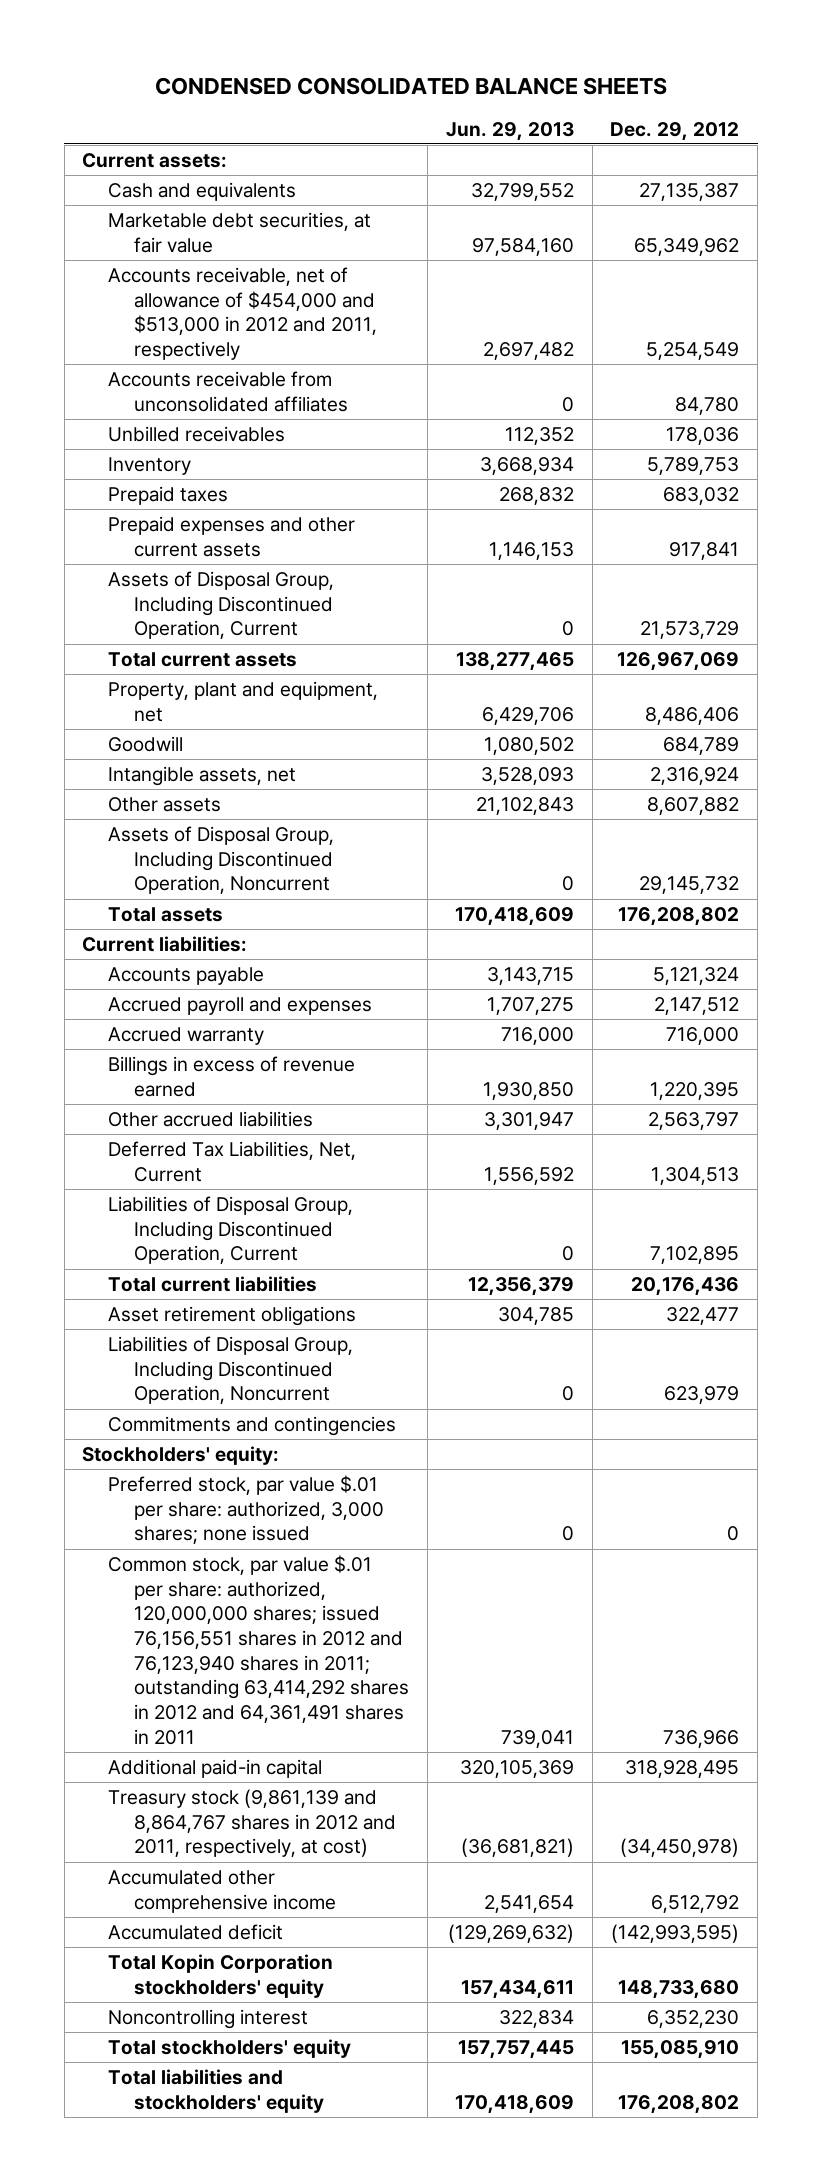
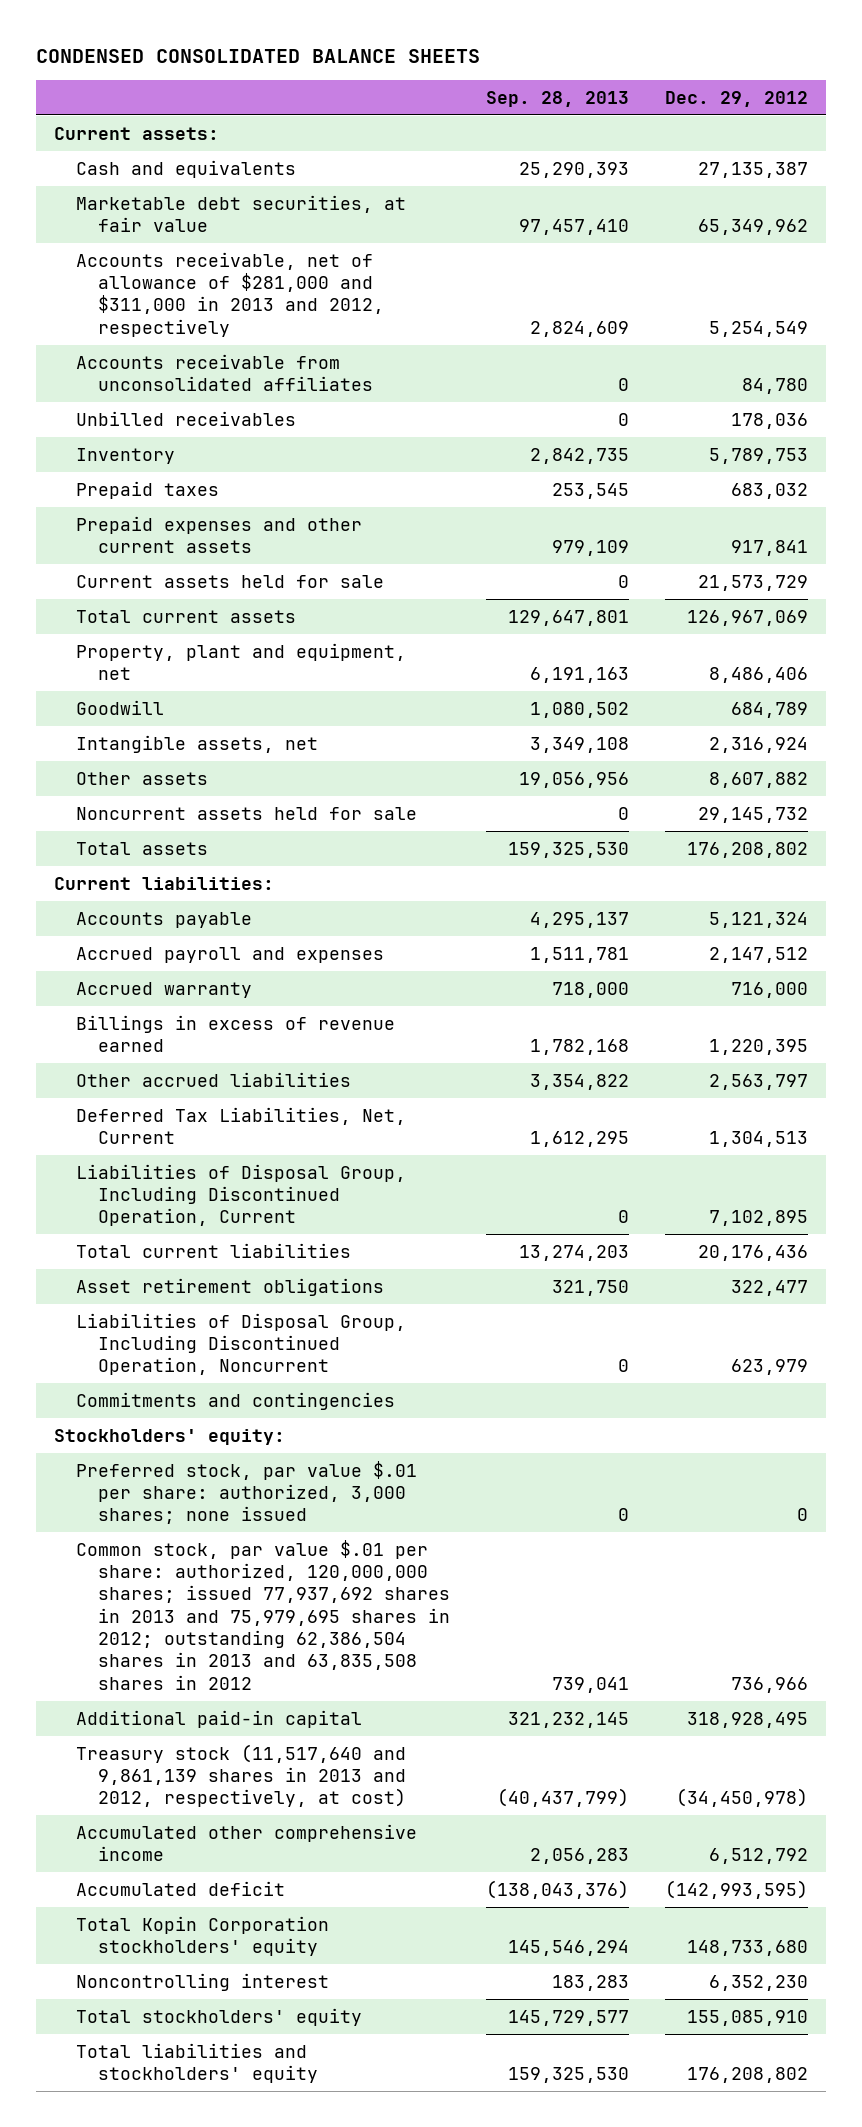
[445,121,574,141] Jun. 29, 2013 -> none
none -> [485,90,629,107] Sep. 28, 2013
[108,267,377,361] Accounts receivable, net of allowance of $454,000 and $513,000 in 2012 and 2011, respectively -> [75,251,384,337] Accounts receivable, net of allowance of $281,000 and $311,000 in 2013 and 2012, respectively
[108,571,335,640] Assets of Disposal Group, Including Discontinued Operation, Current -> [75,574,384,588] Current assets held for sale
[108,826,335,895] Assets of Disposal Group, Including Discontinued Operation, Noncurrent -> [75,806,417,820] Noncurrent assets held for sale
[108,1555,409,1745] Common stock, par value $.01 per share: authorized, 120,000,000 shares; issued 76,156,551 shares in 2012 and 76,123,940 shares in 2011; outstanding 63,414,292 shares in 2012 and 64,361,491 shares in 2011 -> [75,1539,450,1690] Common stock, par value $.01 per share: authorized, 120,000,000 shares; issued 77,937,692 shares in 2013 and 75,979,695 shares in 2012; outstanding 62,386,504 shares in 2013 and 63,835,508 shares in 2012
[108,1789,396,1858] Treasury stock (9,861,139 and 8,864,767 shares in 2012 and 2011, respectively, at cost) -> [75,1743,406,1808] Treasury stock (11,517,640 and 9,861,139 shares in 2013 and 2012, respectively, at cost)

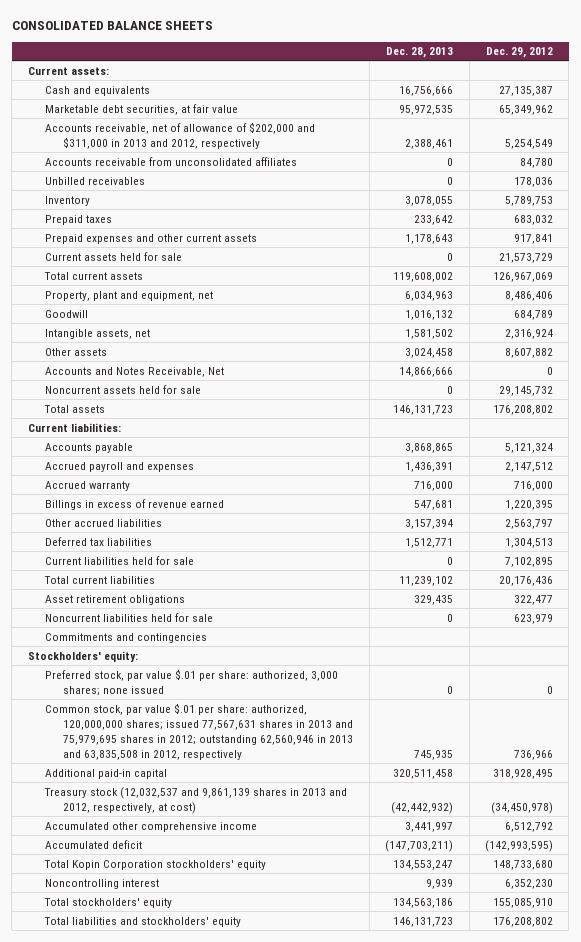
[35,48,480,63] CONDENSED CONSOLIDATED BALANCE SHEETS -> [11,20,213,30] CONSOLIDATED BALANCE SHEETS
[485,90,629,107] Sep. 28, 2013 -> none
none -> [386,47,454,59] Dec. 28, 2013
[75,251,384,337] Accounts receivable, net of allowance of $281,000 and $311,000 in 2013 and 2012, respectively -> [45,121,316,149] Accounts receivable, net of allowance of $202,000 and $311,000 in 2013 and 2012, respectively
none -> [45,366,225,377] Accounts and Notes Receivable, Net
[75,1106,406,1145] Deferred Tax Liabilities, Net, Current -> [45,536,153,546] Deferred tax liabilities
[75,1163,406,1227] Liabilities of Disposal Group, Including Discontinued Operation, Current -> [45,555,195,565] Current liabilities held for sale
[75,1312,406,1376] Liabilities of Disposal Group, Including Discontinued Operation, Noncurrent -> [45,612,214,622] Noncurrent liabilities held for sale
[75,1539,450,1690] Common stock, par value $.01 per share: authorized, 120,000,000 shares; issued 77,937,692 shares in 2013 and 75,979,695 shares in 2012; outstanding 62,386,504 shares in 2013 and 63,835,508 shares in 2012 -> [45,702,354,761] Common stock, par value $.01 per share: authorized, 120,000,000 shares; issued 77,567,631 shares in 2013 and 75,979,695 shares in 2012; outstanding 62,560,946 in 2013 and 63,835,508 in 2012, respectively
[75,1743,406,1808] Treasury stock (11,517,640 and 9,861,139 shares in 2013 and 2012, respectively, at cost) -> [44,786,348,814] Treasury stock (12,032,537 and 9,861,139 shares in 2013 and 2012, respectively, at cost)

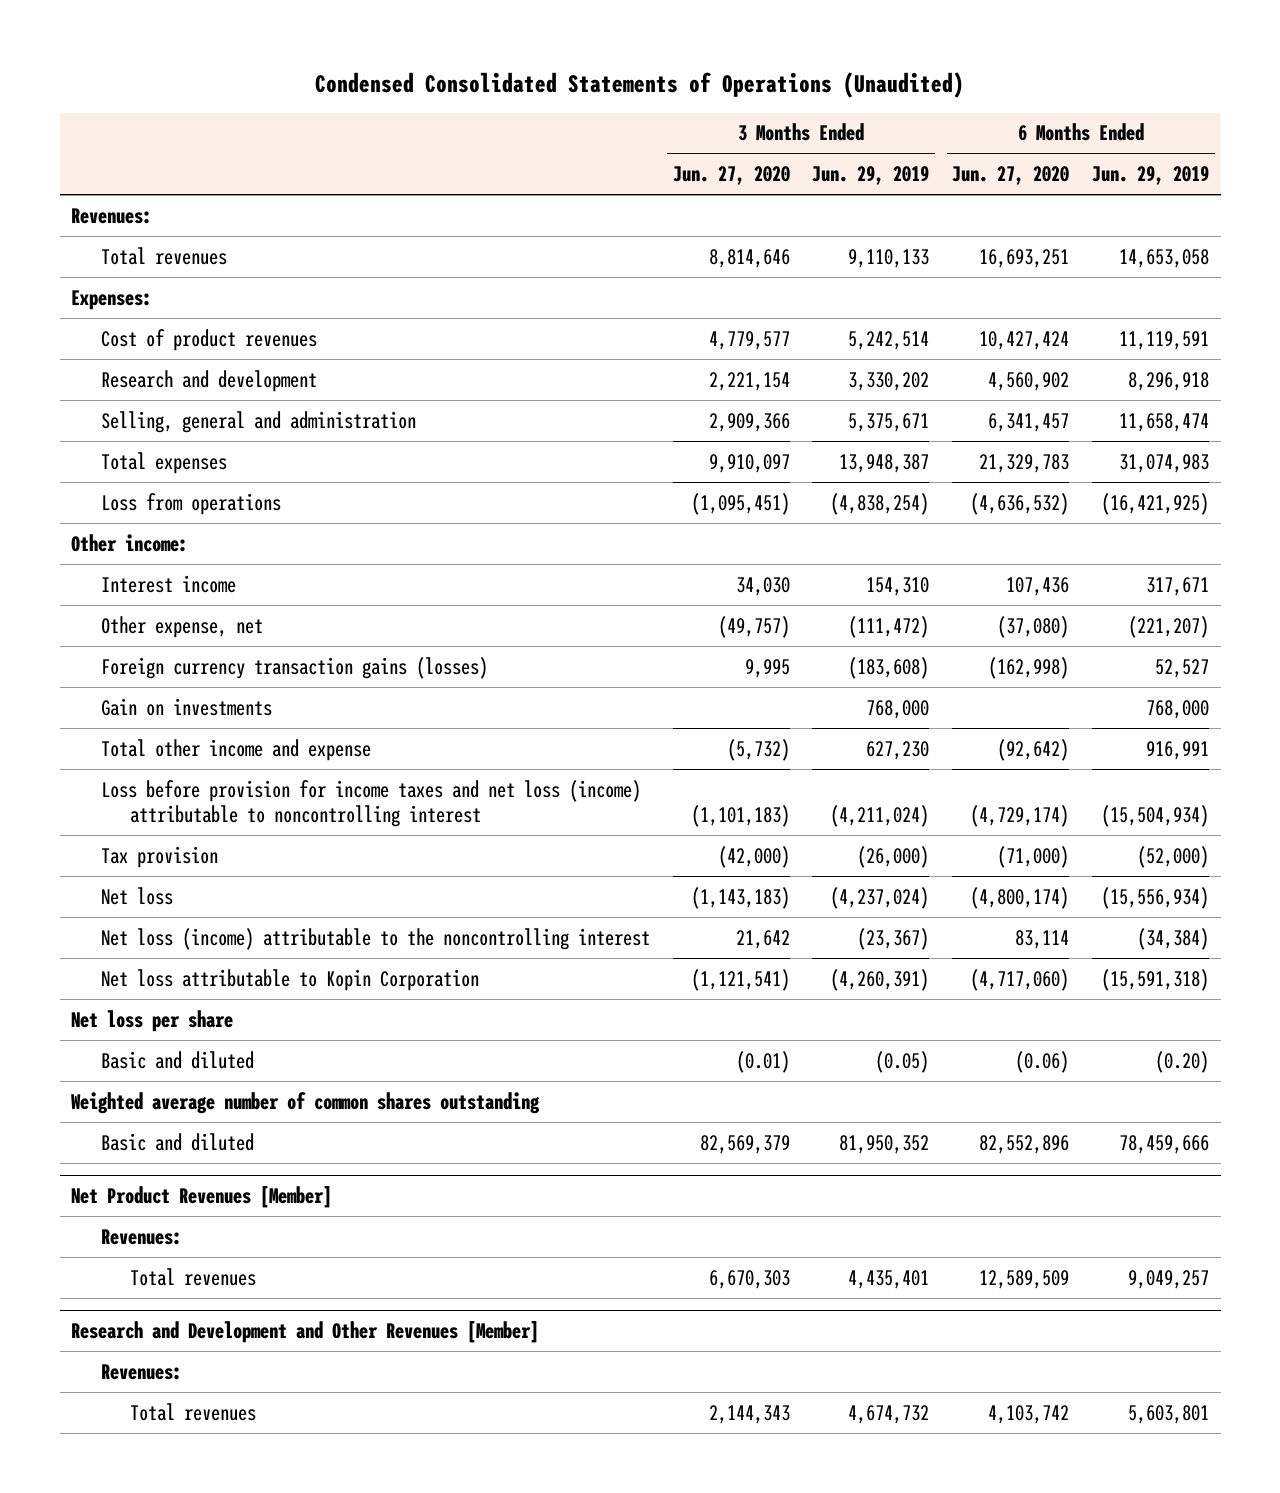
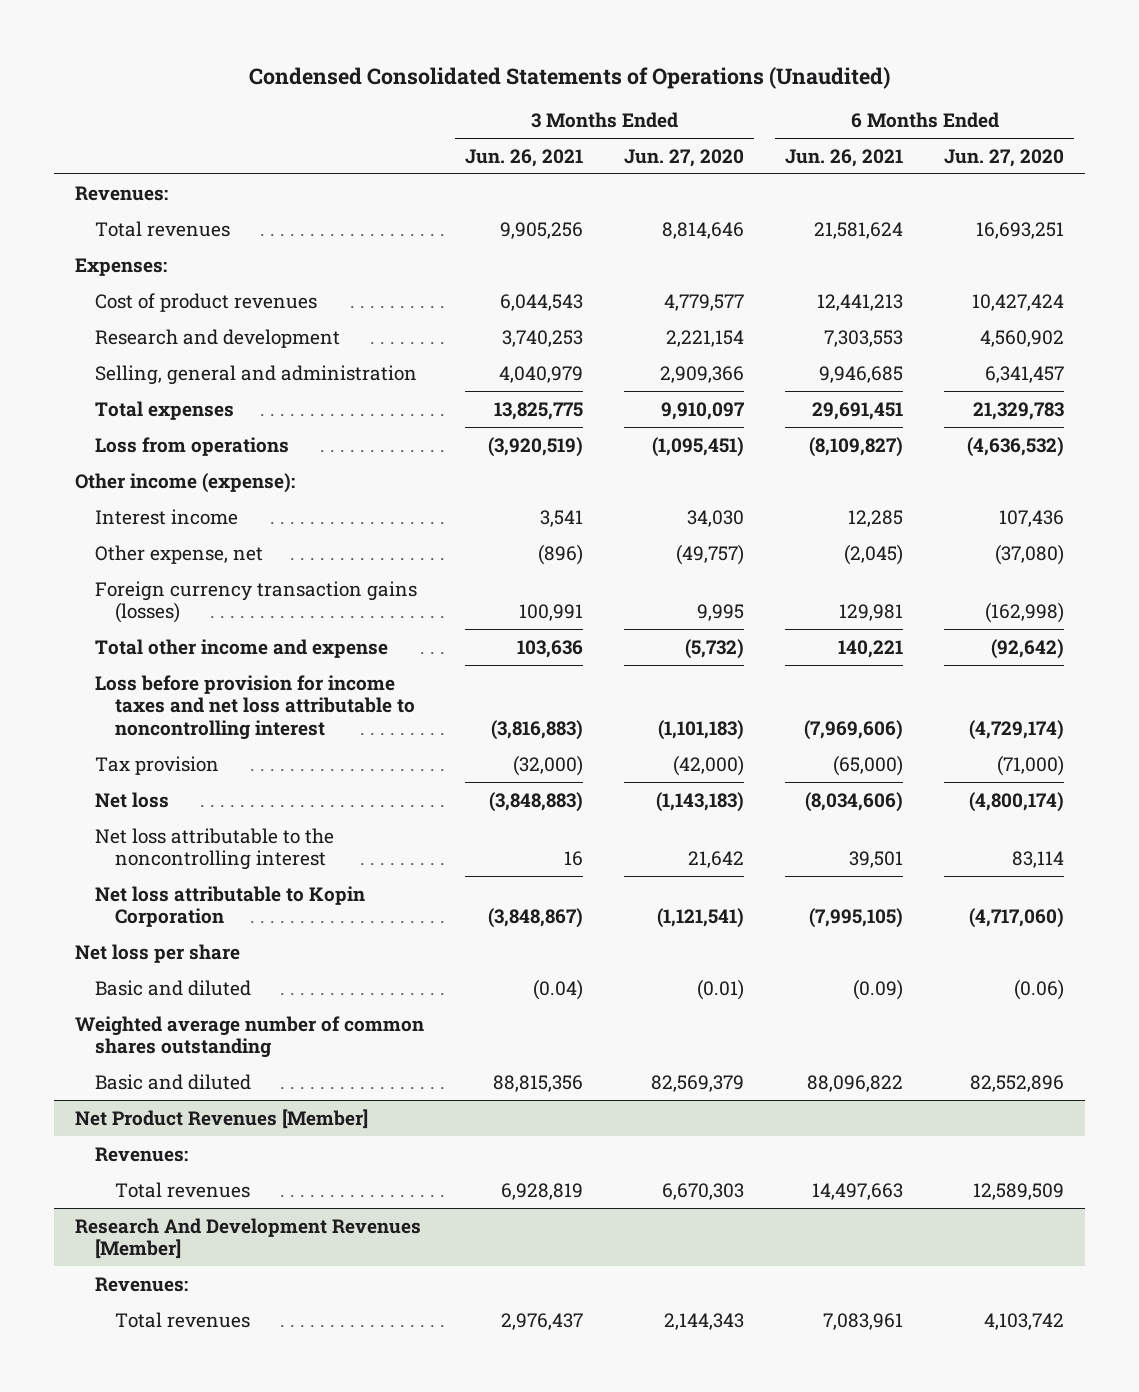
[812,166,930,186] Jun. 29, 2019 -> none
[1092,166,1210,186] Jun. 29, 2019 -> none
none -> [465,148,584,167] Jun. 26, 2021
none -> [785,148,904,167] Jun. 26, 2021
[71,533,189,552] Other income: -> [75,472,296,493] Other income (expense):
[100,697,272,716] Gain on investments -> none
[100,779,641,828] Loss before provision for income taxes and net loss (income) attributable to noncontrolling interest -> [94,674,415,740] Loss before provision for income taxes and net loss attributable to noncontrolling interest
[100,927,650,950] Net loss (income) attributable to the noncontrolling interest -> [94,827,334,871] Net loss attributable to the noncontrolling interest
[71,1321,540,1344] Research and Development and Other Revenues [Member] -> [75,1217,422,1260] Research And Development Revenues [Member]

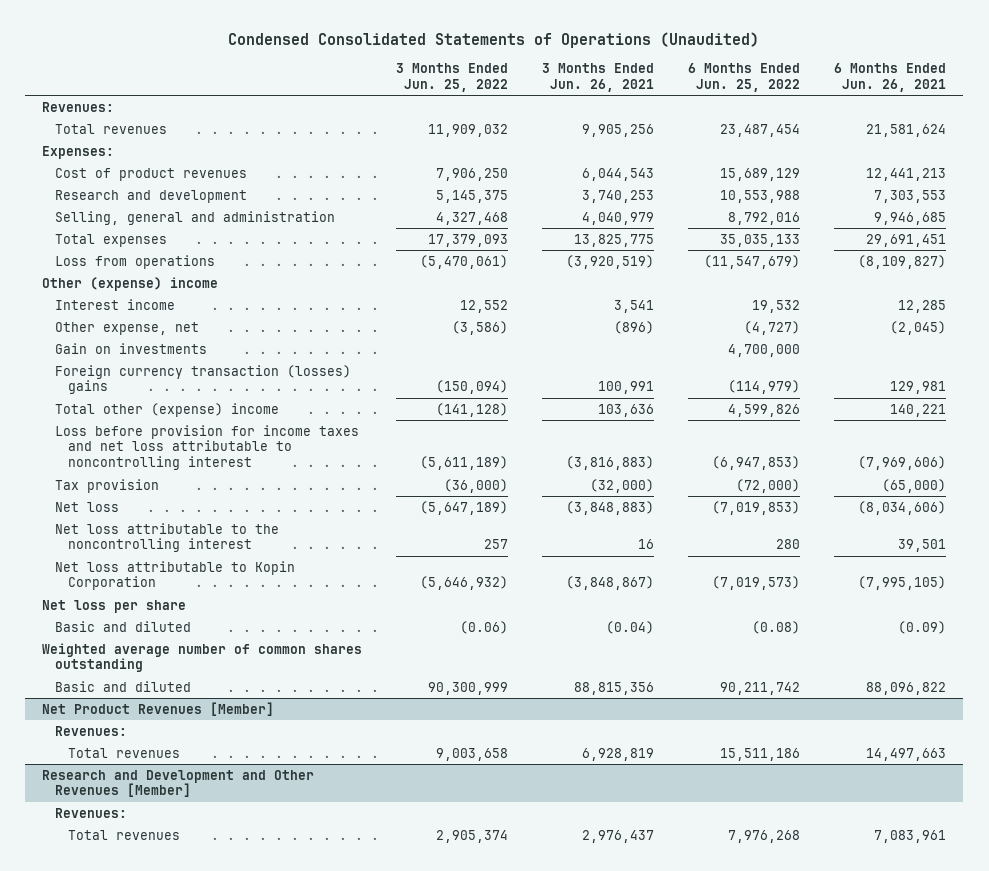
[624,148,745,167] Jun. 27, 2020 -> none
[944,148,1065,167] Jun. 27, 2020 -> none
none -> [396,63,509,92] 3 Months Ended Jun. 25, 2022
none -> [688,63,801,92] 6 Months Ended Jun. 25, 2022
[75,472,296,493] Other income (expense): -> [42,276,219,291] Other (expense) income
none -> [55,342,208,354] Gain on investments
[94,580,417,624] Foreign currency transaction gains (losses) -> [55,364,352,395] Foreign currency transaction (losses) gains
[94,638,388,658] Total other income and expense -> [55,402,280,417] Total other (expense) income
[75,1217,422,1260] Research And Development Revenues [Member] -> [42,769,315,798] Research and Development and Other Revenues [Member]

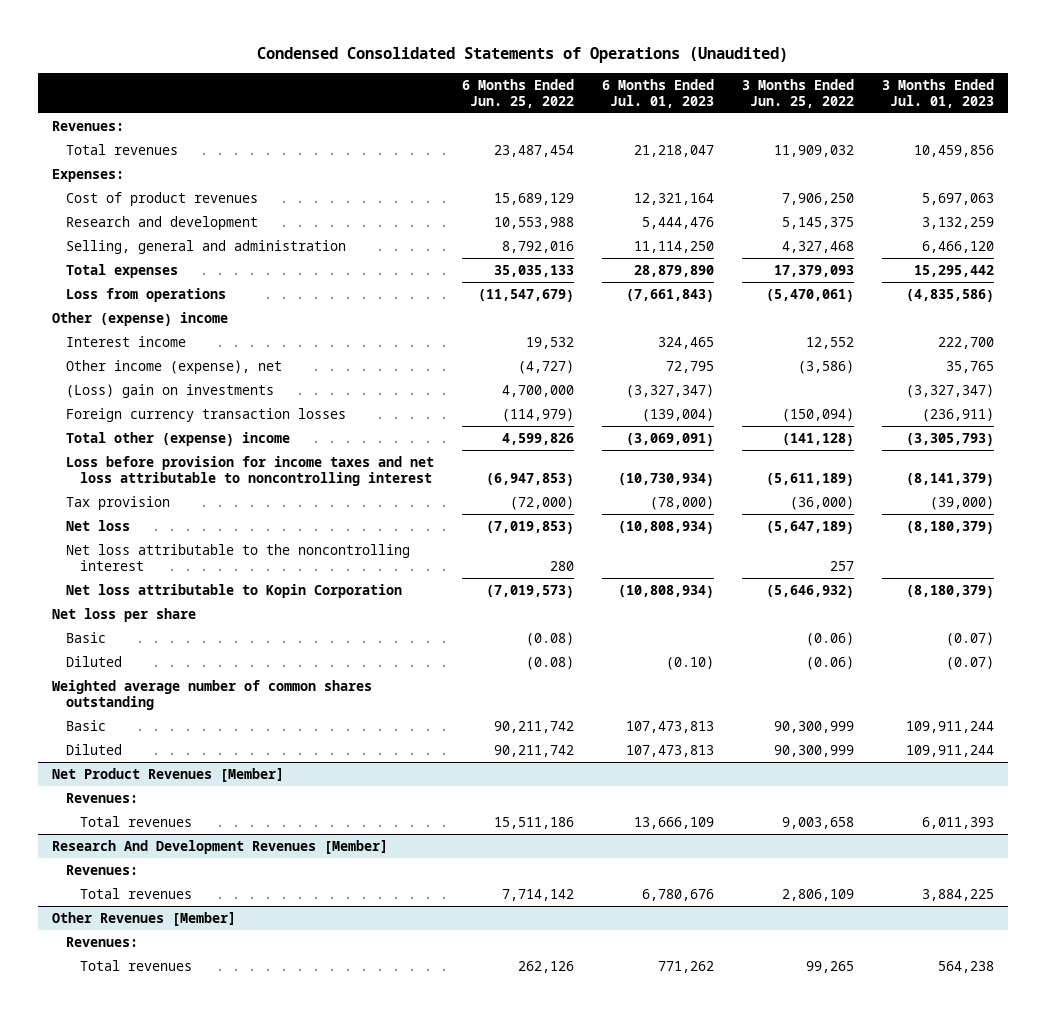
[542,63,655,92] 3 Months Ended Jun. 26, 2021 -> none
[834,63,947,92] 6 Months Ended Jun. 26, 2021 -> none
none -> [602,78,715,108] 6 Months Ended Jul. 01, 2023
none -> [882,78,995,108] 3 Months Ended Jul. 01, 2023
[55,321,200,335] Other expense, net -> [66,359,283,374] Other income (expense), net
[55,342,208,354] Gain on investments -> [66,383,275,398] (Loss) gain on investments
[55,364,352,395] Foreign currency transaction (losses) gains -> [66,407,347,422] Foreign currency transaction losses
[55,620,192,632] Basic and diluted -> [66,631,107,643] Basic
none -> [66,655,123,667] Diluted
[55,680,192,692] Basic and diluted -> [66,719,107,731] Basic
none -> [66,743,123,755] Diluted
[42,769,315,798] Research and Development and Other Revenues [Member] -> [52,839,389,854] Research And Development Revenues [Member]
[436,829,509,843] 2,905,374 -> [782,888,855,901] 2,806,109
[728,829,801,843] 7,976,268 -> [502,888,575,901] 7,714,142
none -> [52,911,237,926] Other Revenues [Member]
none -> [66,936,139,947] Revenues:
none -> [79,959,192,971] Total revenues

